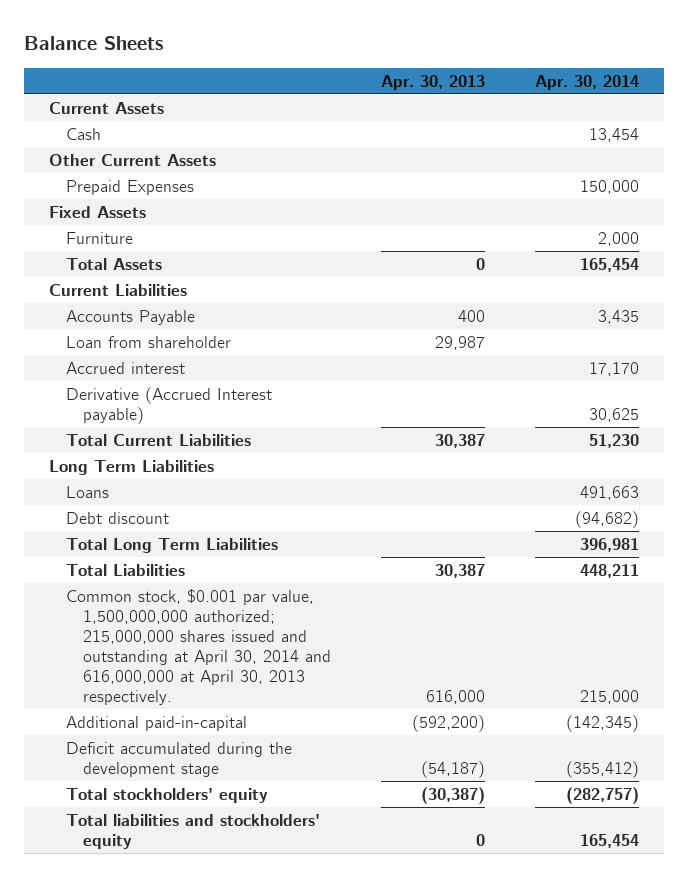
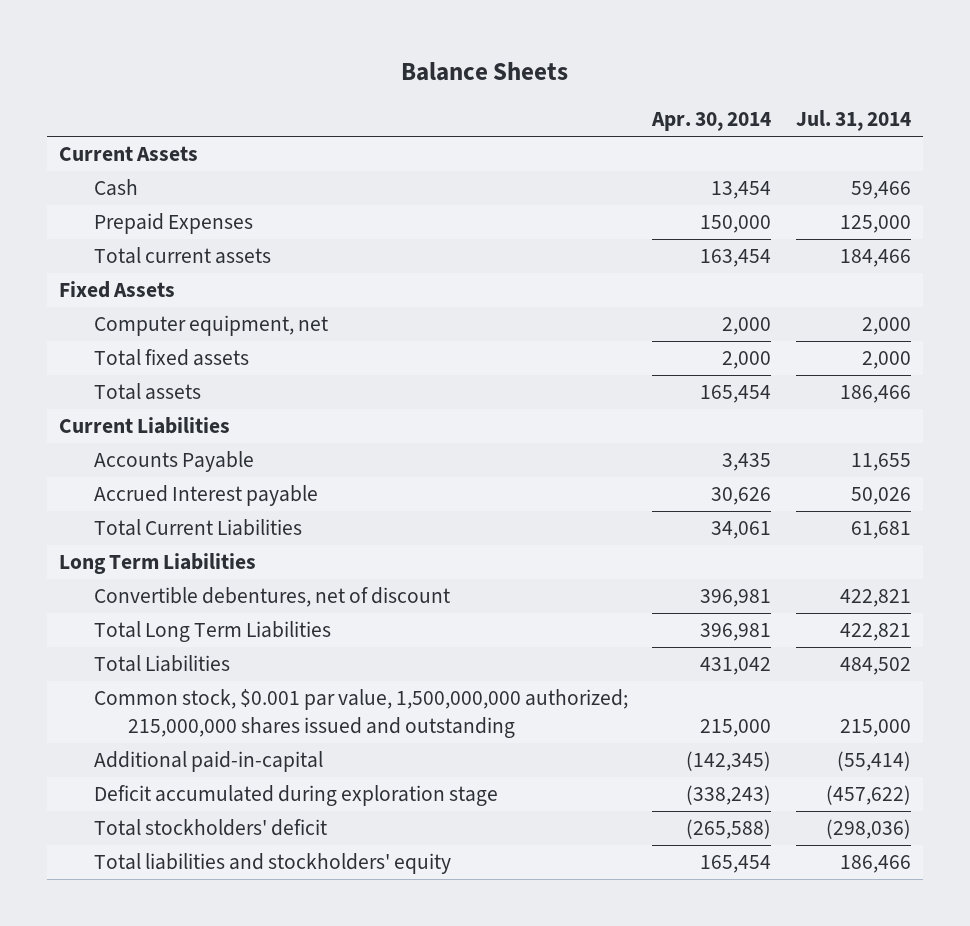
[380,74,485,90] Apr. 30, 2013 -> none
none -> [795,110,911,132] Jul. 31, 2014
[48,153,216,166] Other Current Assets -> none
none -> [93,247,271,265] Total current assets
[65,231,133,244] Furniture -> none
none -> [93,315,328,337] Computer equipment, net
none -> [93,349,249,367] Total fixed assets
[65,257,162,270] Total Assets -> [93,383,201,401] Total assets
[65,335,231,348] Loan from shareholder -> none
[65,386,272,424] Derivative (Accrued Interest payable) -> none
[65,361,185,374] Accrued interest -> [93,485,318,507] Accrued Interest payable
[588,361,639,376] 17,170 -> [711,487,772,506] 30,626
[588,433,639,448] 51,230 -> [711,521,772,540] 34,061
[65,485,109,498] Loans -> none
[65,511,169,524] Debt discount -> none
none -> [93,587,450,608] Convertible debentures, net of discount
[579,563,639,578] 448,211 -> [700,657,772,676] 431,042
[65,588,331,705] Common stock, $0.001 par value, 1,500,000,000 authorized; 215,000,000 shares issued and outstanding at April 30, 2014 and 616,000,000 at April 30, 2013 respectively. -> [93,689,628,738] Common stock, $0.001 par value, 1,500,000,000 authorized; 215,000,000 shares issued and outstanding
[65,741,292,777] Deficit accumulated during the development stage -> [93,785,498,807] Deficit accumulated during exploration stage
[565,760,639,778] (355,412) -> [686,785,772,806] (338,243)
[65,787,268,803] Total stockholders' equity -> [93,819,327,837] Total stockholders' deficit
[565,786,639,804] (282,757) -> [686,819,772,840] (265,588)

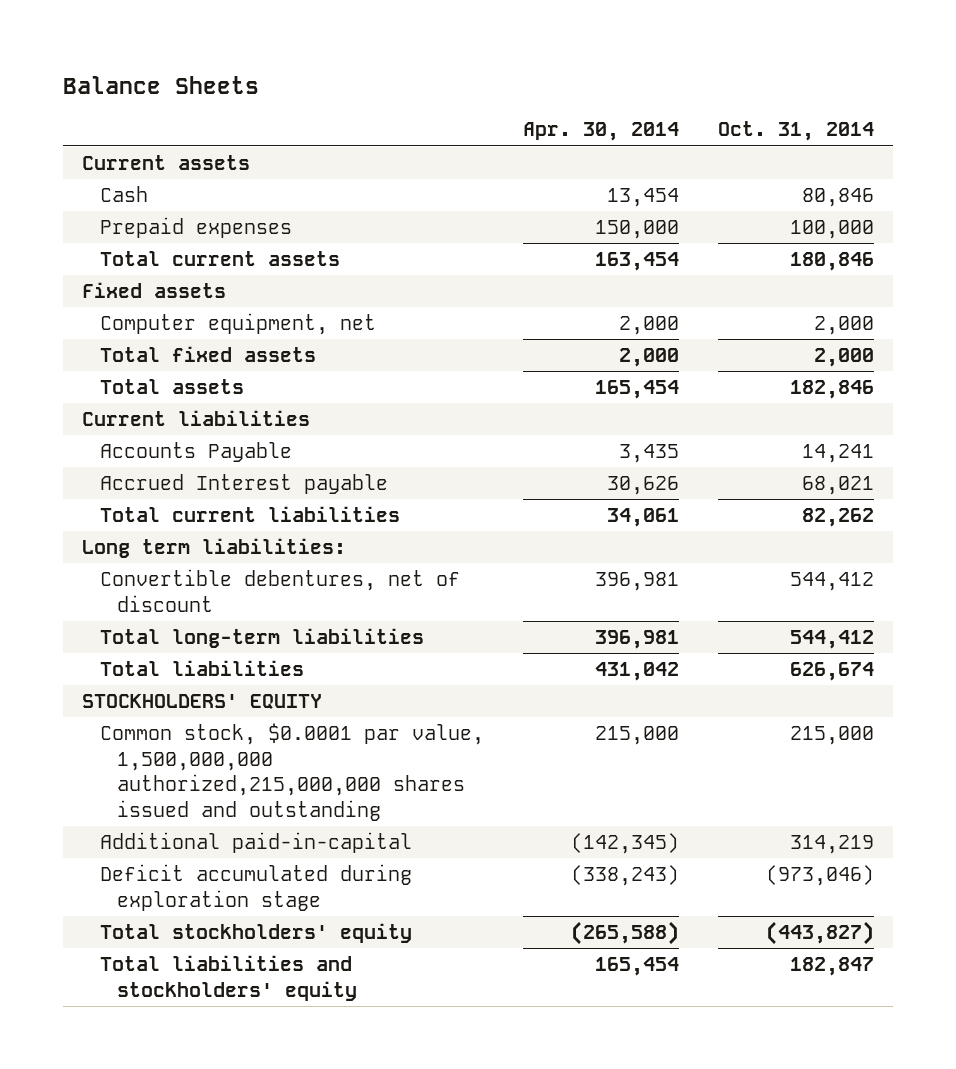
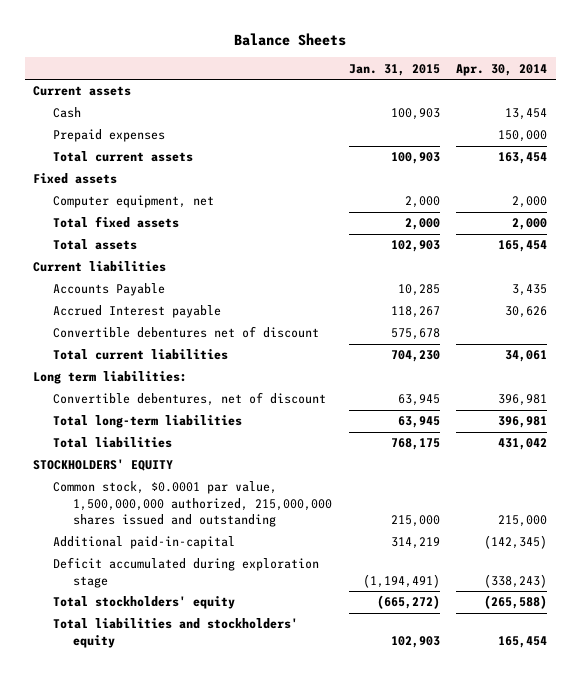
[717,121,874,142] Oct. 31, 2014 -> none
none -> [348,63,440,76] Jan. 31, 2015
none -> [53,326,320,339] Convertible debentures net of discount
[99,723,484,821] Common stock, $0.0001 par value, 1,500,000,000 authorized,215,000,000 shares issued and outstanding -> [53,481,332,528] Common stock, $0.0001 par value, 1,500,000,000 authorized, 215,000,000 shares issued and outstanding

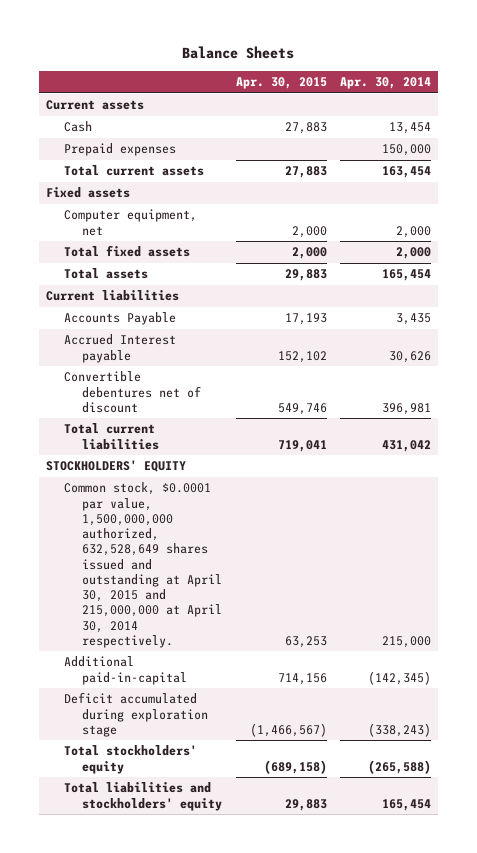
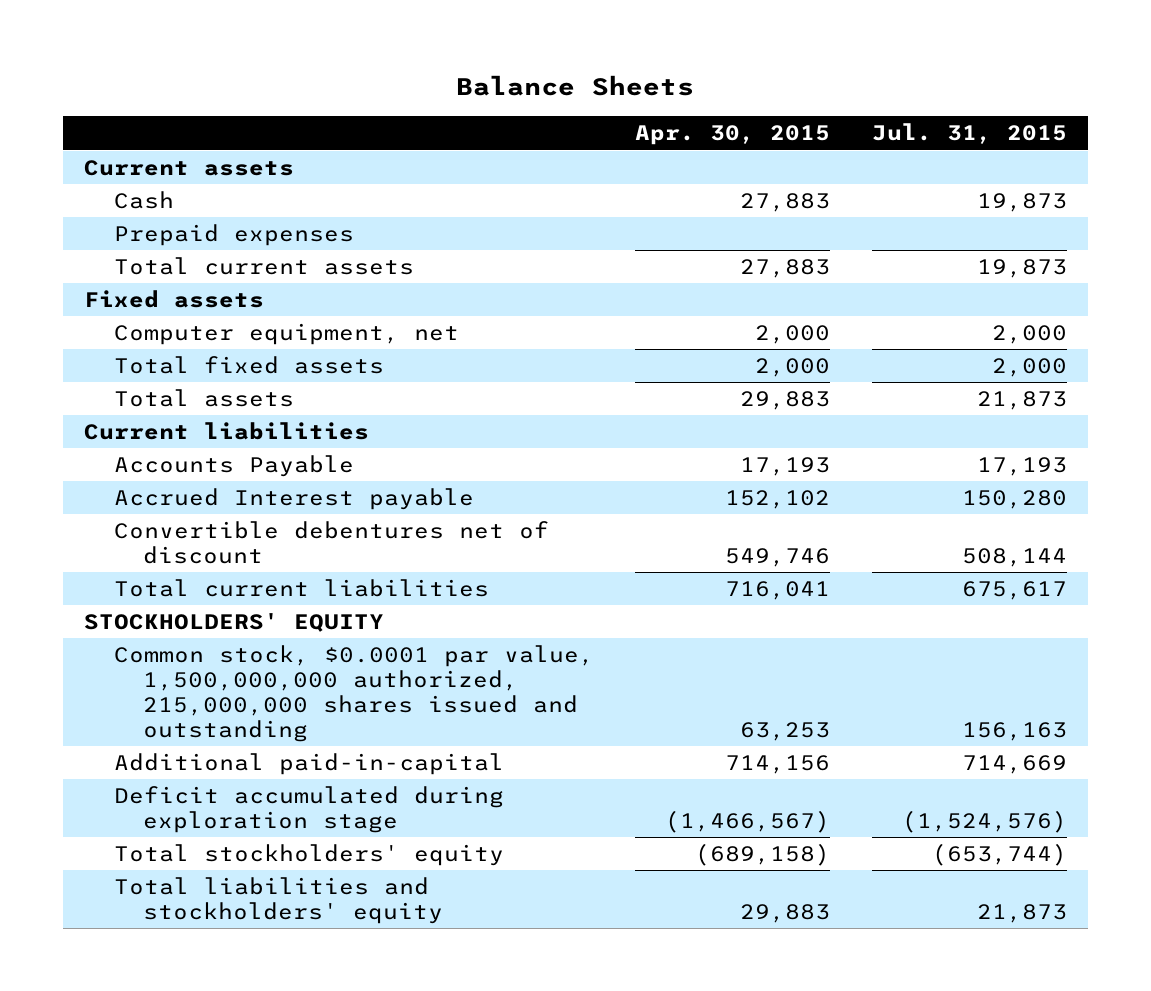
[340,77,432,90] Apr. 30, 2014 -> none
none -> [872,123,1068,145] Jul. 31, 2015
[277,439,327,452] 719,041 -> [725,581,831,601] 716,041
[63,482,223,648] Common stock, $0.0001 par value, 1,500,000,000 authorized, 632,528,649 shares issued and outstanding at April 30, 2015 and 215,000,000 at April 30, 2014 respectively. -> [113,645,594,742] Common stock, $0.0001 par value, 1,500,000,000 authorized, 215,000,000 shares issued and outstanding

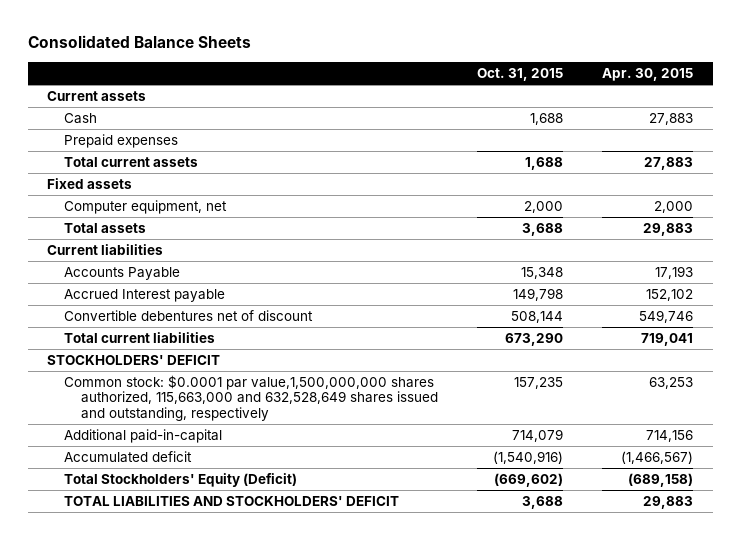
[456,75,695,97] Balance Sheets -> [27,35,251,49] Consolidated Balance Sheets
[872,123,1068,145] Jul. 31, 2015 -> none
none -> [477,67,564,81] Oct. 31, 2015
[113,356,384,375] Total fixed assets -> none
[725,581,831,601] 716,041 -> [641,333,694,347] 719,041
[83,613,384,633] STOCKHOLDERS' EQUITY -> [47,355,221,366] STOCKHOLDERS' DEFICIT
[113,645,594,742] Common stock, $0.0001 par value, 1,500,000,000 authorized, 215,000,000 shares issued and outstanding -> [64,375,438,421] Common stock: $0.0001 par value,1,500,000,000 shares authorized, 115,663,000 and 632,528,649 shares issued and outstanding, respectively
[113,786,504,834] Deficit accumulated during exploration stage -> [64,451,193,464] Accumulated deficit
[113,844,504,867] Total stockholders' equity -> [64,473,298,488] Total Stockholders' Equity (Deficit)
[113,877,444,925] Total liabilities and stockholders' equity -> [64,496,400,507] TOTAL LIABILITIES AND STOCKHOLDERS' DEFICIT

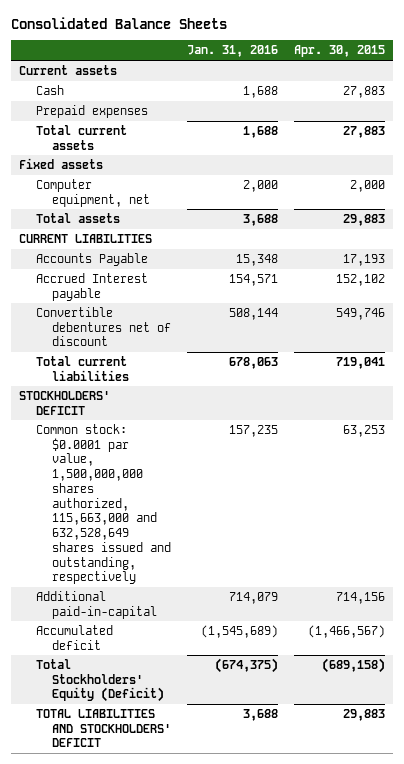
[477,67,564,81] Oct. 31, 2015 -> none
none -> [187,45,279,58] Jan. 31, 2016
[47,244,164,256] Current liabilities -> [18,233,152,243] CURRENT LIABILITIES
[64,375,438,421] Common stock: $0.0001 par value,1,500,000,000 shares authorized, 115,663,000 and 632,528,649 shares issued and outstanding, respectively -> [35,423,172,585] Common stock: $0.0001 par value, 1,500,000,000 shares authorized, 115,663,000 and 632,528,649 shares issued and outstanding, respectively

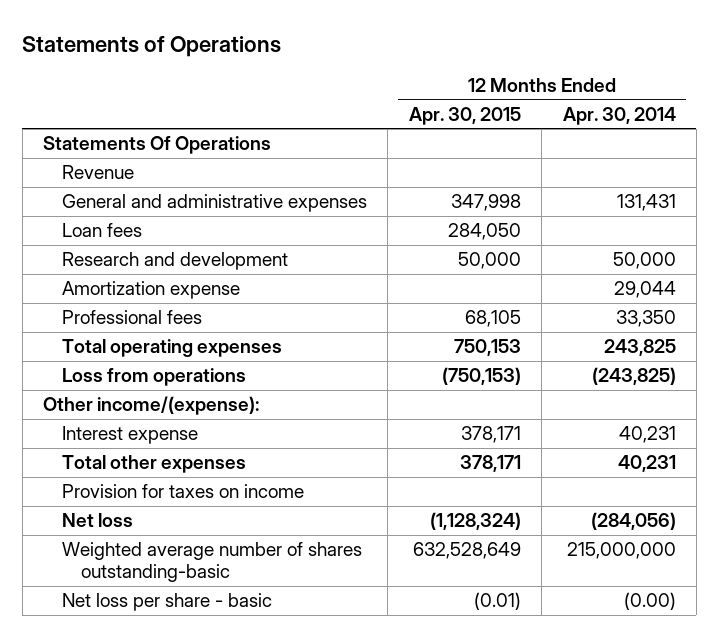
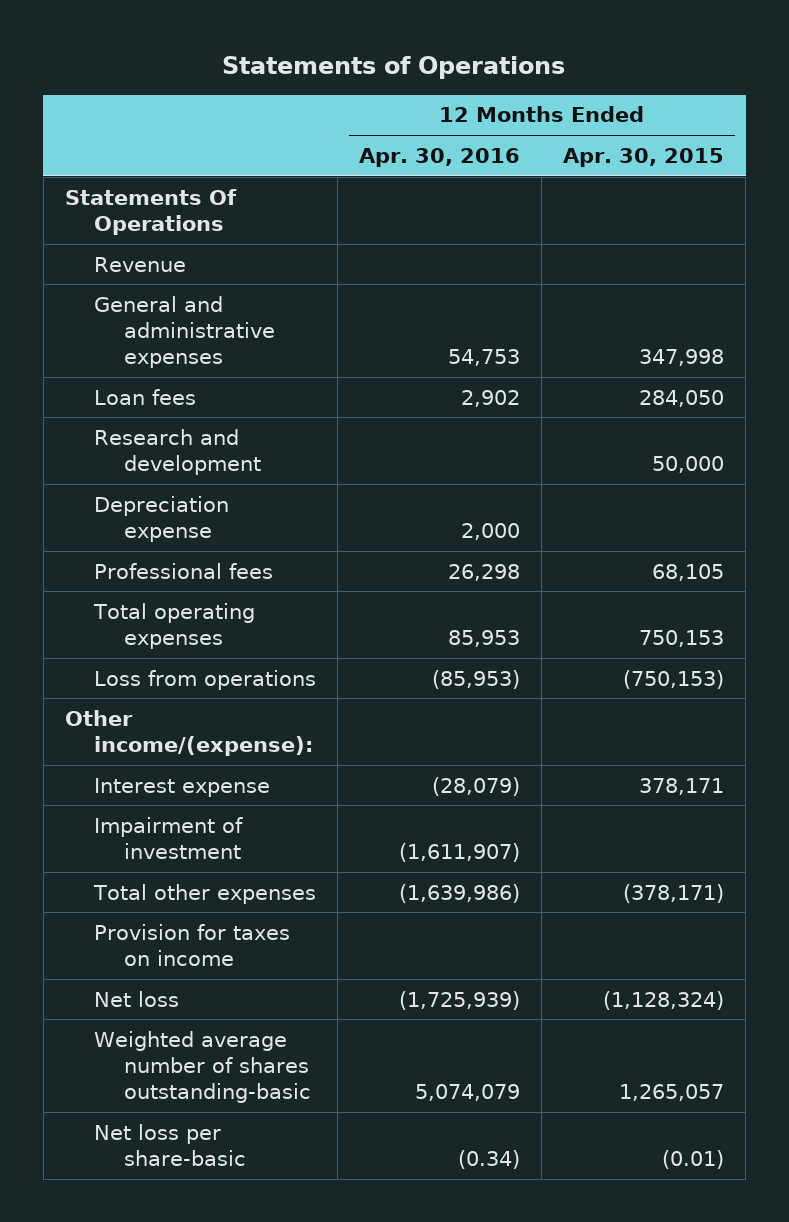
[562,106,676,125] Apr. 30, 2014 -> none
none -> [359,147,521,167] Apr. 30, 2016
[62,281,241,300] Amortization expense -> none
none -> [94,495,230,542] Depreciation expense
none -> [94,816,244,859] Impairment of investment
[459,455,521,473] 378,171 -> [623,883,725,903] (378,171)
[412,542,521,560] 632,528,649 -> [619,1083,725,1101] 1,265,057
[62,593,273,612] Net loss per share - basic -> [94,1123,246,1166] Net loss per share-basic

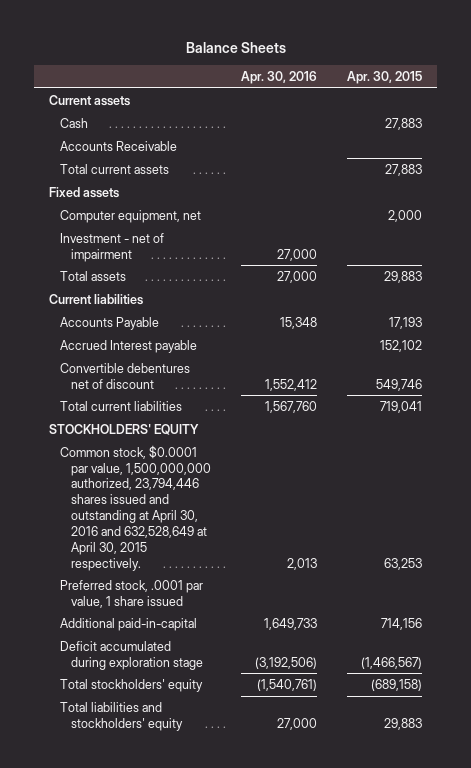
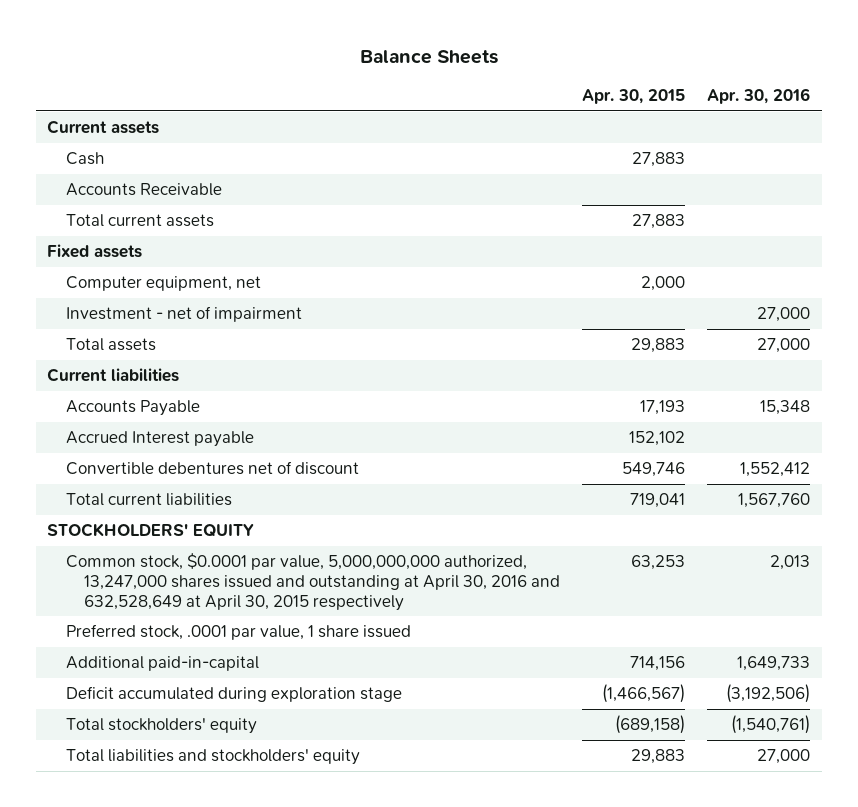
[59,444,211,571] Common stock, $0.0001 par value, 1,500,000,000 authorized, 23,794,446 shares issued and outstanding at April 30, 2016 and 632,528,649 at April 30, 2015 respectively. -> [65,553,560,611] Common stock, $0.0001 par value, 5,000,000,000 authorized, 13,247,000 shares issued and outstanding at April 30, 2016 and 632,528,649 at April 30, 2015 respectively

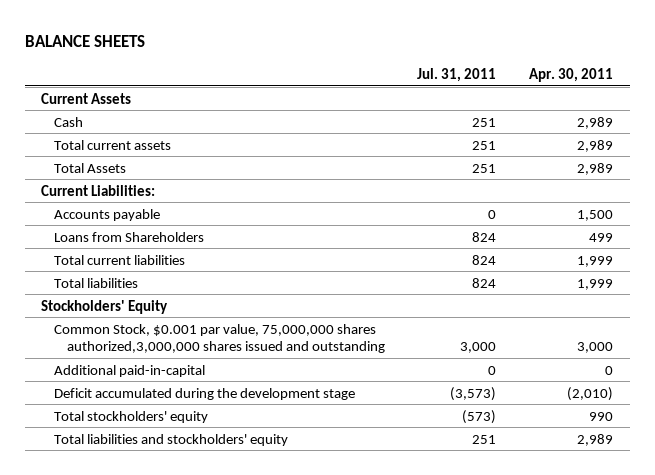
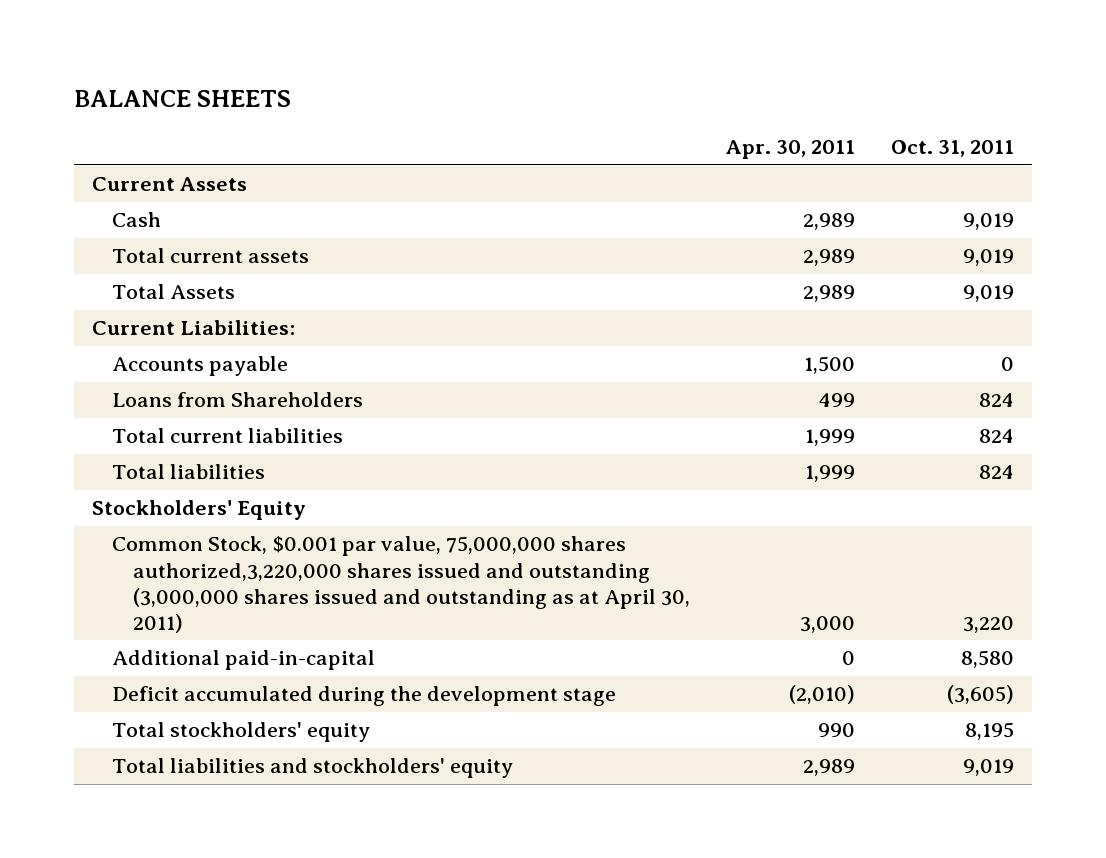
[417,67,497,82] Jul. 31, 2011 -> none
none -> [890,140,1014,158] Oct. 31, 2011
[53,323,385,354] Common Stock, $0.001 par value, 75,000,000 shares authorized,3,000,000 shares issued and outstanding -> [112,536,690,633] Common Stock, $0.001 par value, 75,000,000 shares authorized,3,220,000 shares issued and outstanding (3,000,000 shares issued and outstanding as at April 30, 2011)

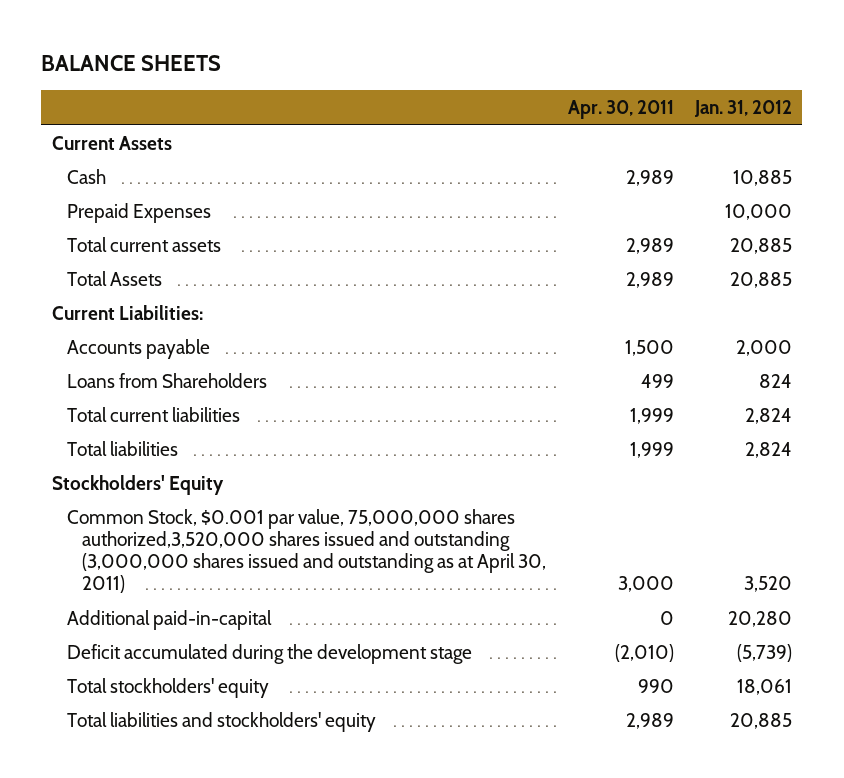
[890,140,1014,158] Oct. 31, 2011 -> none
none -> [693,100,792,118] Jan. 31, 2012
none -> [67,202,212,223] Prepaid Expenses
[112,536,690,633] Common Stock, $0.001 par value, 75,000,000 shares authorized,3,220,000 shares issued and outstanding (3,000,000 shares issued and outstanding as at April 30, 2011) -> [67,508,547,594] Common Stock, $0.001 par value, 75,000,000 shares authorized,3,520,000 shares issued and outstanding (3,000,000 shares issued and outstanding as at April 30, 2011)

